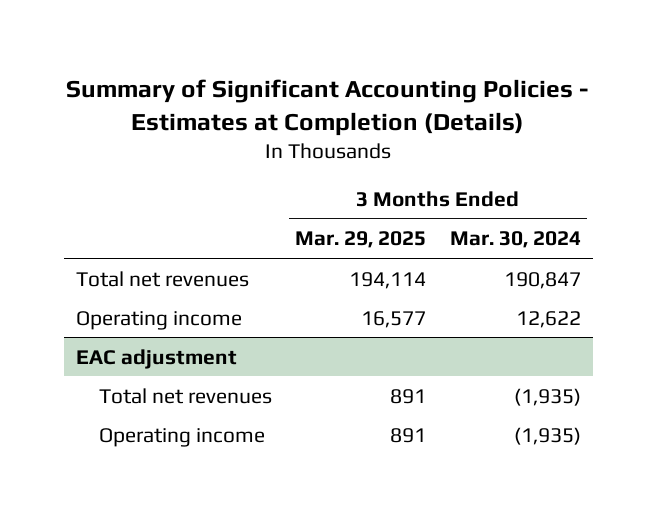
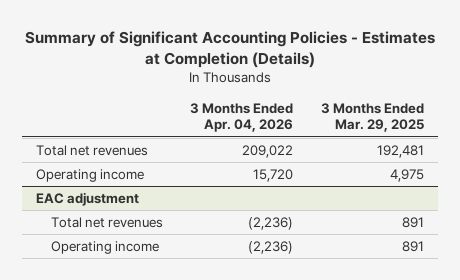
[449,231,581,249] Mar. 30, 2024 -> none
none -> [190,102,294,133] 3 Months Ended Apr. 04, 2026
[349,271,427,289] 194,114 -> [377,144,425,158] 192,481
[361,310,427,328] 16,577 -> [390,168,425,182] 4,975

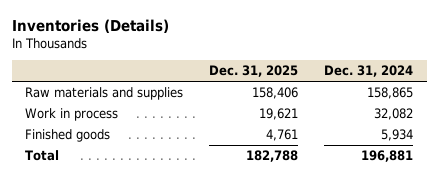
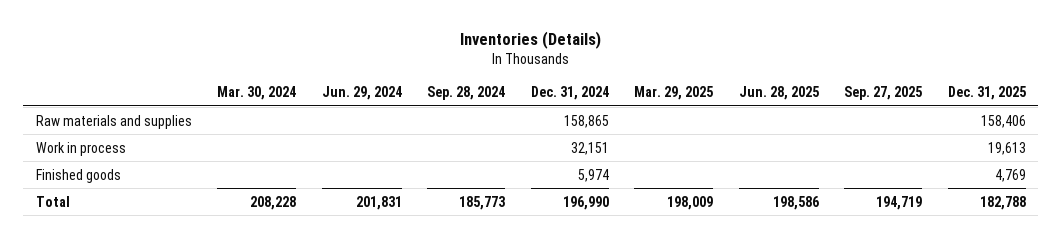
none -> [217,86,297,101] Mar. 30, 2024
none -> [321,86,402,101] Jun. 29, 2024
none -> [427,86,506,101] Sep. 28, 2024
none -> [634,86,714,101] Mar. 29, 2025
none -> [738,86,819,101] Jun. 28, 2025
none -> [844,86,923,101] Sep. 27, 2025
[259,108,299,121] 19,621 -> [987,141,1026,155] 19,613
[374,108,414,121] 32,082 -> [570,141,609,155] 32,151
[266,129,299,142] 4,761 -> [994,168,1026,182] 4,769
[381,129,414,142] 5,934 -> [577,168,609,182] 5,974
[361,150,414,163] 196,881 -> [562,195,609,210] 196,990

